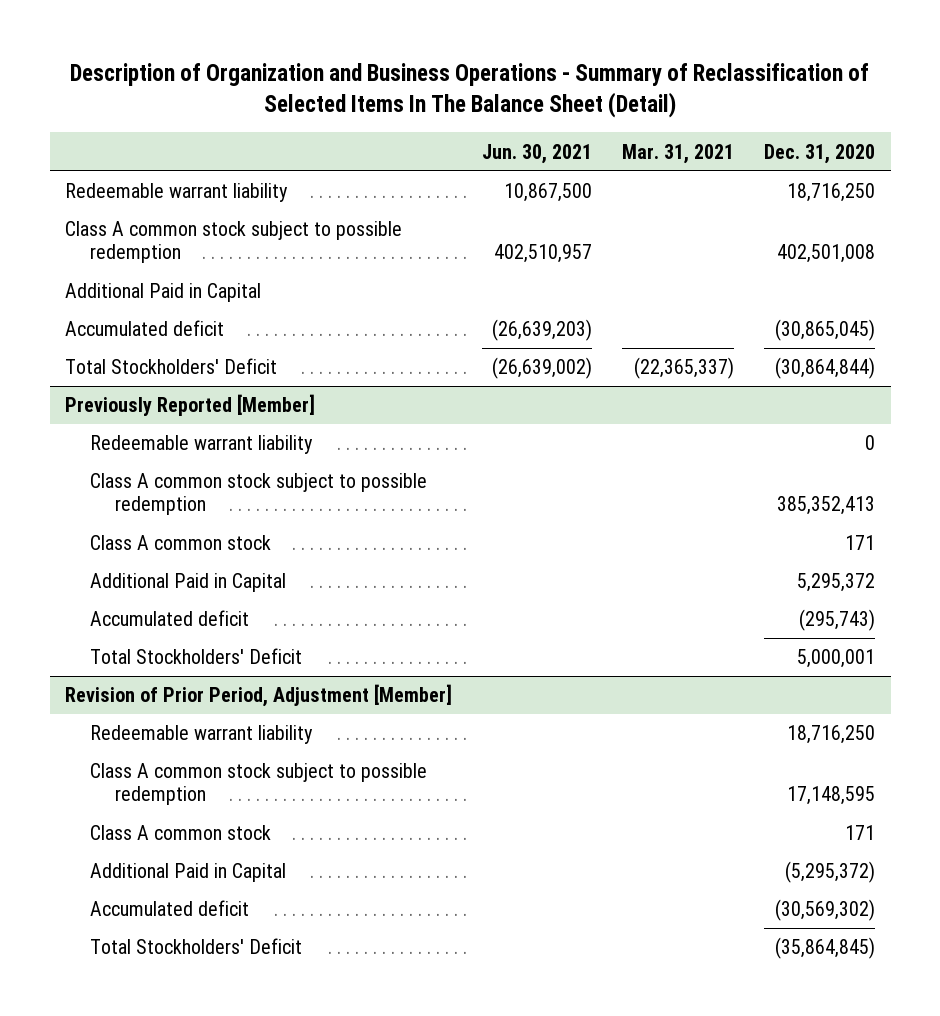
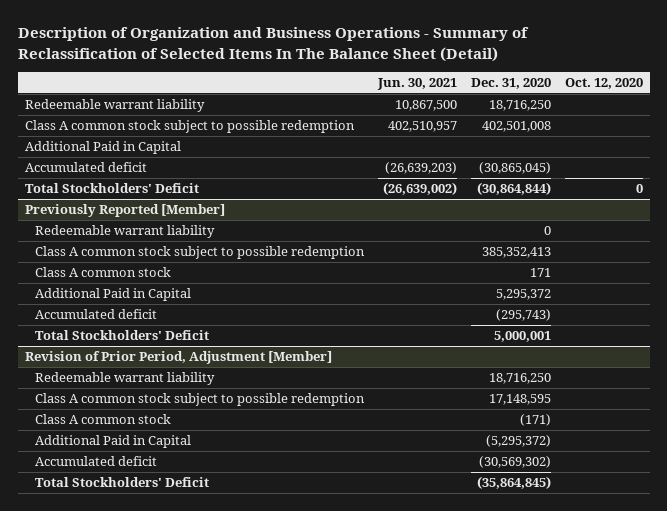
[622,143,735,164] Mar. 31, 2021 -> none
none -> [564,78,643,90] Oct. 12, 2020
[845,825,876,841] 171 -> [519,414,551,427] (171)

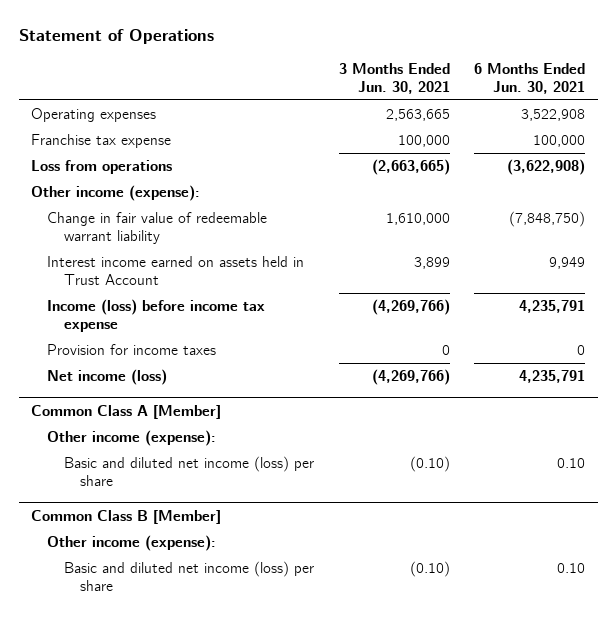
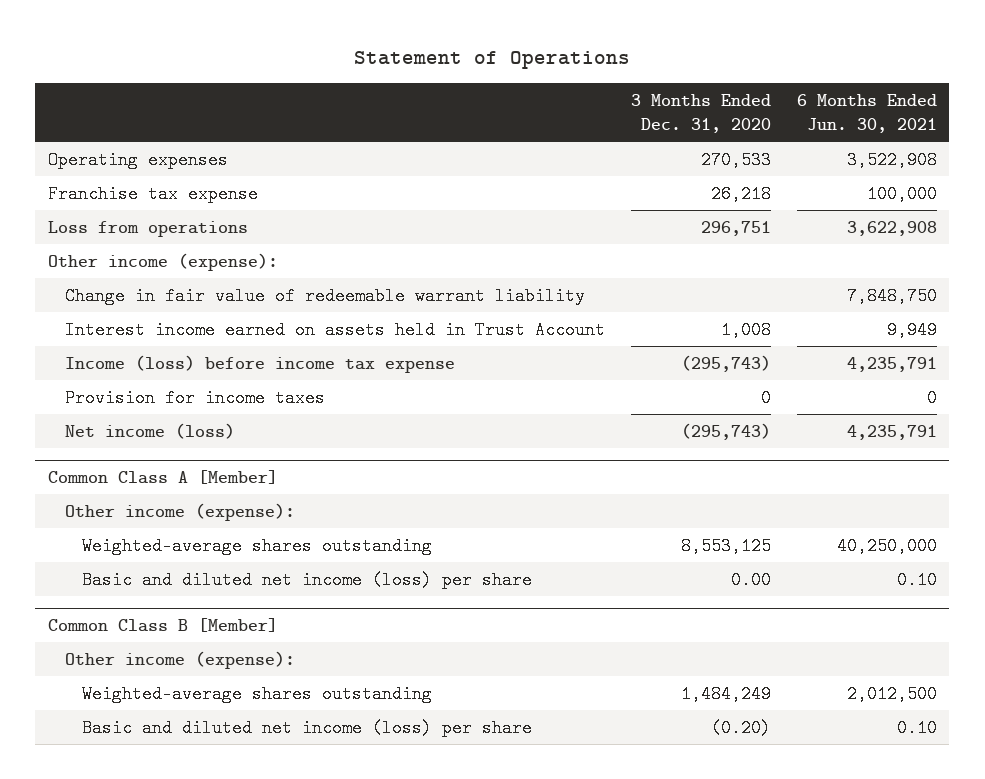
[338,62,450,94] 3 Months Ended Jun. 30, 2021 -> none
none -> [630,93,771,133] 3 Months Ended Dec. 31, 2020
[507,159,586,176] (3,622,908) -> [846,220,937,236] 3,622,908
[509,211,586,228] (7,848,750) -> [846,286,937,305] 7,848,750
none -> [82,536,433,555] Weighted-average shares outstanding
none -> [82,684,433,703] Weighted-average shares outstanding

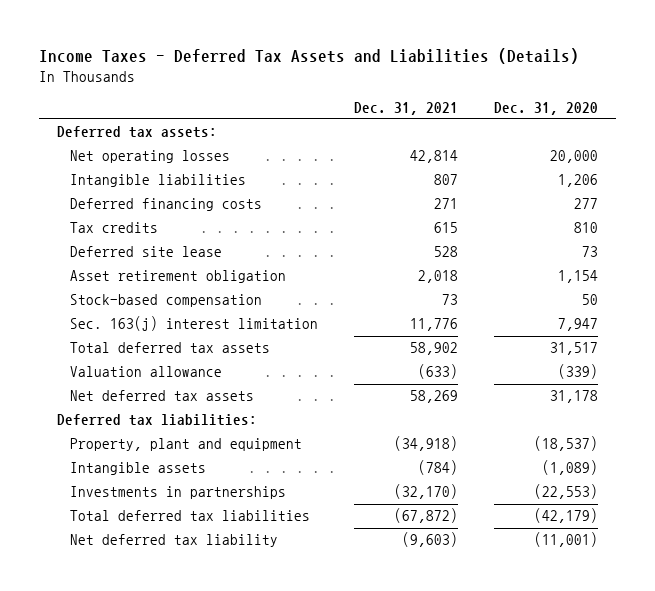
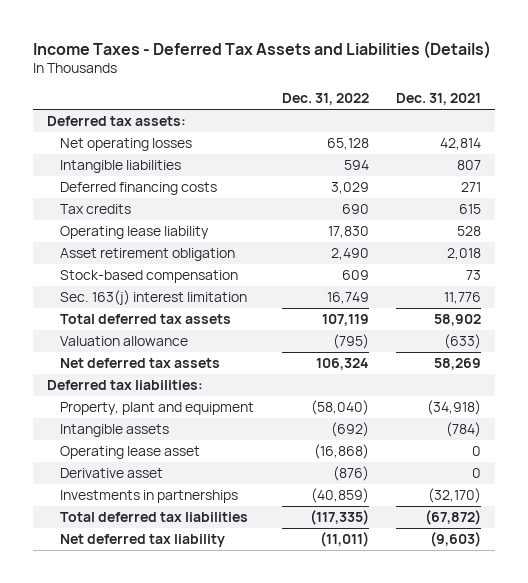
[494,101,599,115] Dec. 31, 2020 -> none
none -> [281,93,369,106] Dec. 31, 2022
[70,246,223,258] Deferred site lease -> [60,226,210,240] Operating lease liability
none -> [60,446,201,460] Operating lease asset
none -> [60,468,164,479] Derivative asset

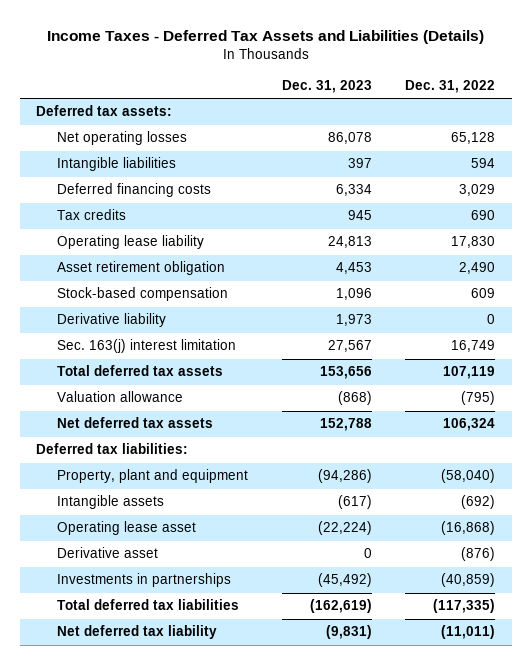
[396,93,482,106] Dec. 31, 2021 -> none
none -> [281,80,372,94] Dec. 31, 2023
none -> [57,313,167,328] Derivative liability

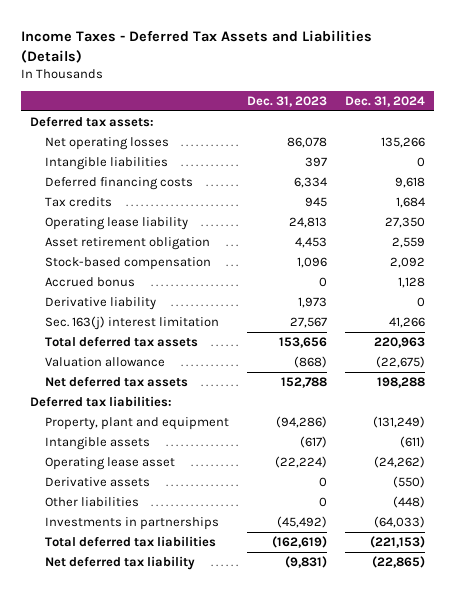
[404,80,495,94] Dec. 31, 2022 -> none
none -> [345,95,426,107] Dec. 31, 2024
none -> [45,277,136,288] Accrued bonus
[57,547,159,559] Derivative asset -> [45,477,151,488] Derivative assets
none -> [45,497,140,508] Other liabilities

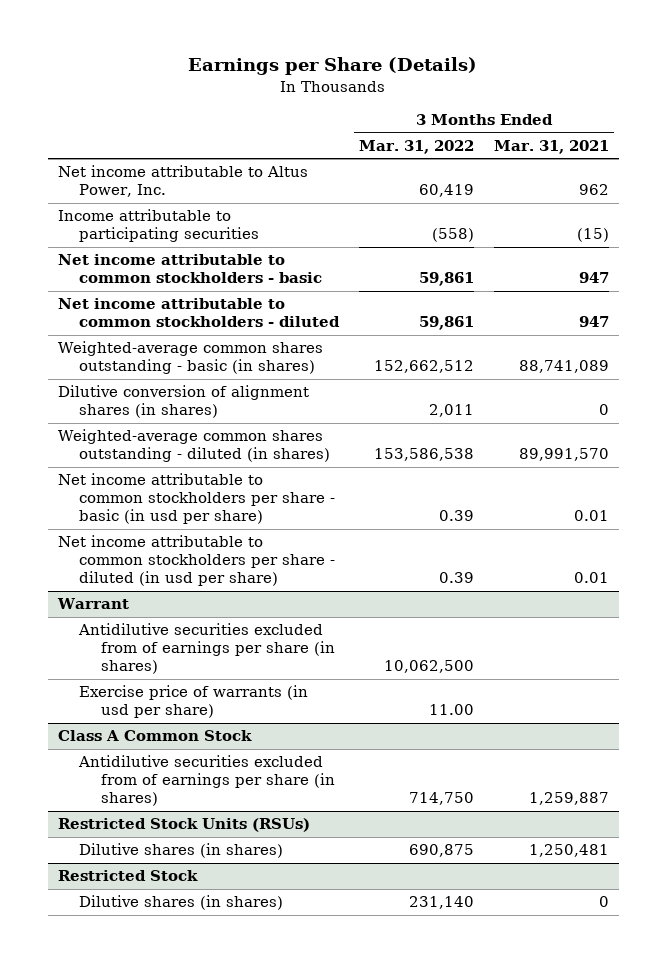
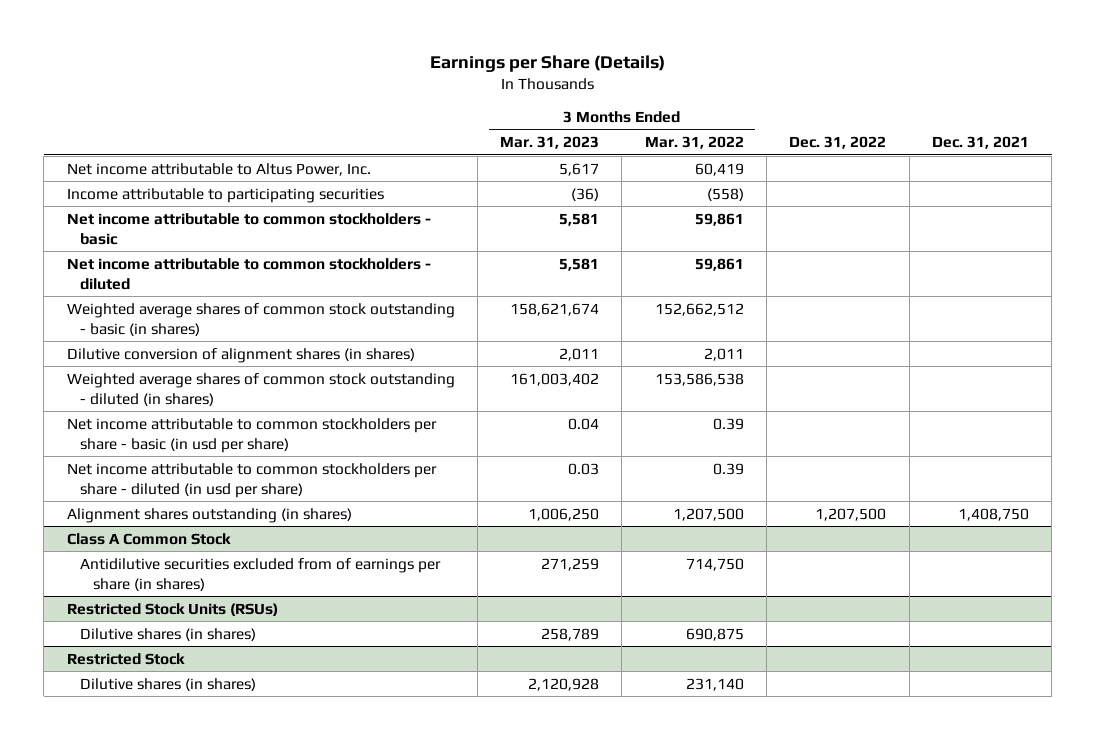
[493,139,609,154] Mar. 31, 2021 -> none
none -> [500,136,600,150] Mar. 31, 2023
none -> [789,136,887,150] Dec. 31, 2022
none -> [931,136,1029,150] Dec. 31, 2021
[57,341,323,375] Weighted-average common shares outstanding - basic (in shares) -> [66,302,455,336] Weighted average shares of common stock outstanding - basic (in shares)
[57,429,331,463] Weighted-average common shares outstanding - diluted (in shares) -> [66,372,455,406] Weighted average shares of common stock outstanding - diluted (in shares)
[56,598,129,610] Warrant -> none
[78,623,336,675] Antidilutive securities excluded from of earnings per share (in shares) -> none
[79,685,309,719] Exercise price of warrants (in usd per share) -> none
none -> [66,507,352,523] Alignment shares outstanding (in shares)

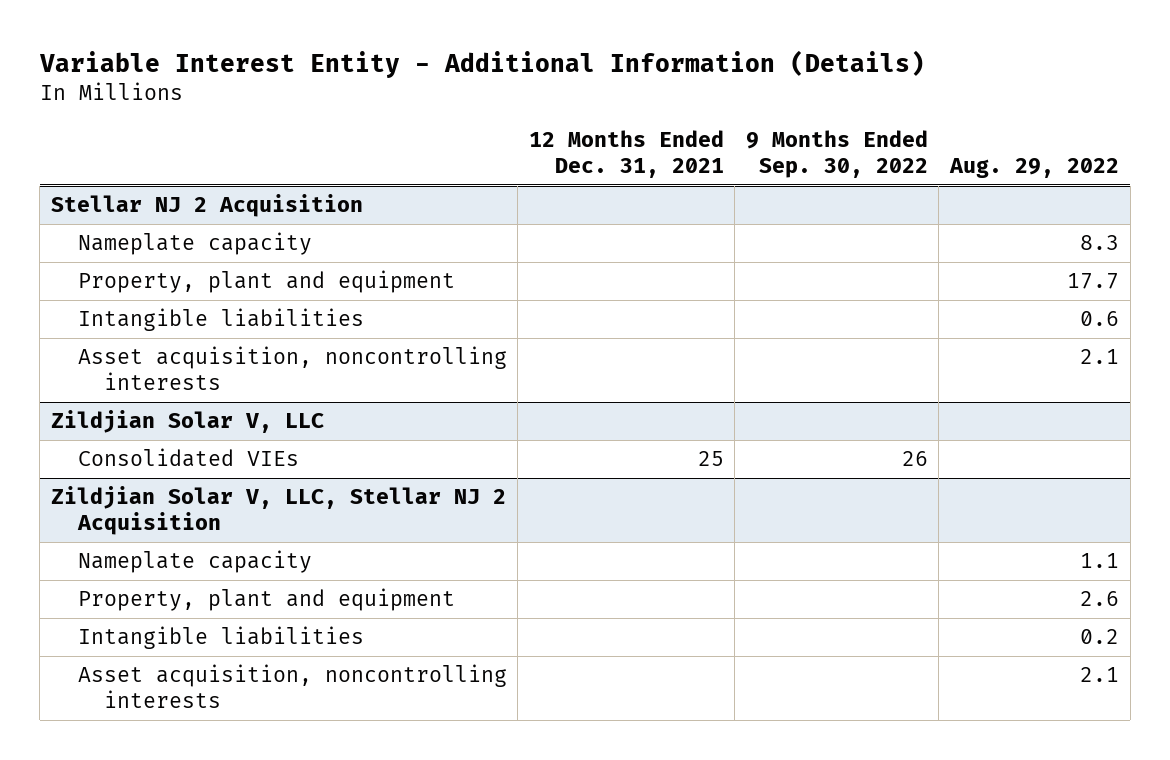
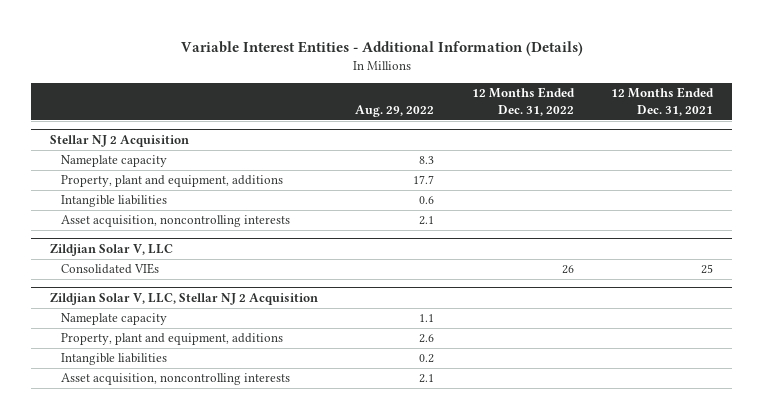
[38,49,925,78] Variable Interest Entity - Additional Information (Details) -> [180,40,583,56] Variable Interest Entities - Additional Information (Details)
[745,130,928,179] 9 Months Ended Sep. 30, 2022 -> none
none -> [471,87,575,117] 12 Months Ended Dec. 31, 2022
[77,270,455,294] Property, plant and equipment -> [60,175,283,188] Property, plant and equipment, additions
[77,588,455,612] Property, plant and equipment -> [60,333,283,346] Property, plant and equipment, additions

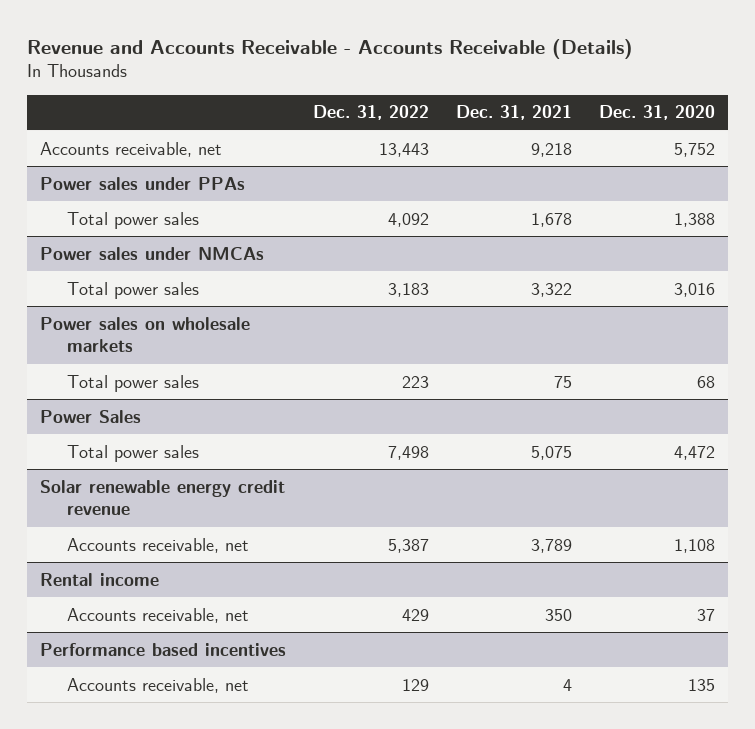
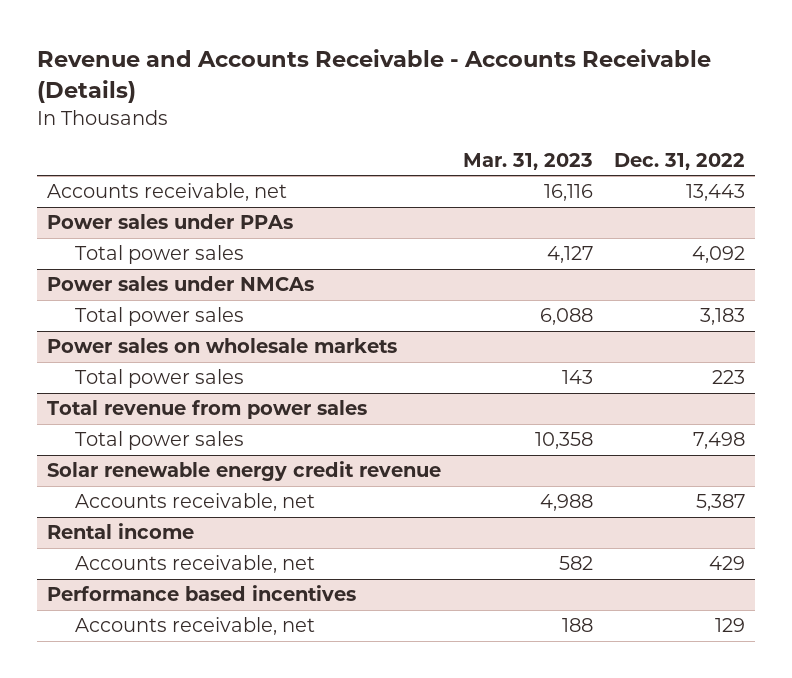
[455,105,572,121] Dec. 31, 2021 -> none
[598,105,715,121] Dec. 31, 2020 -> none
none -> [462,152,593,170] Mar. 31, 2023
[40,409,142,423] Power Sales -> [47,400,368,420] Total revenue from power sales

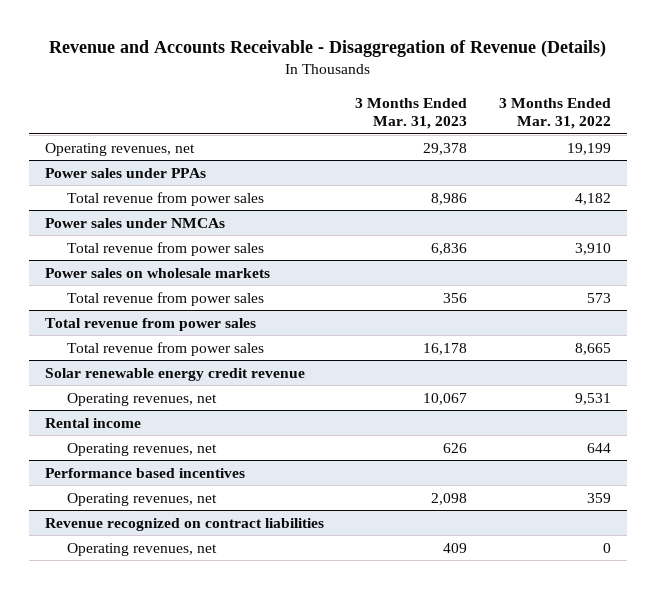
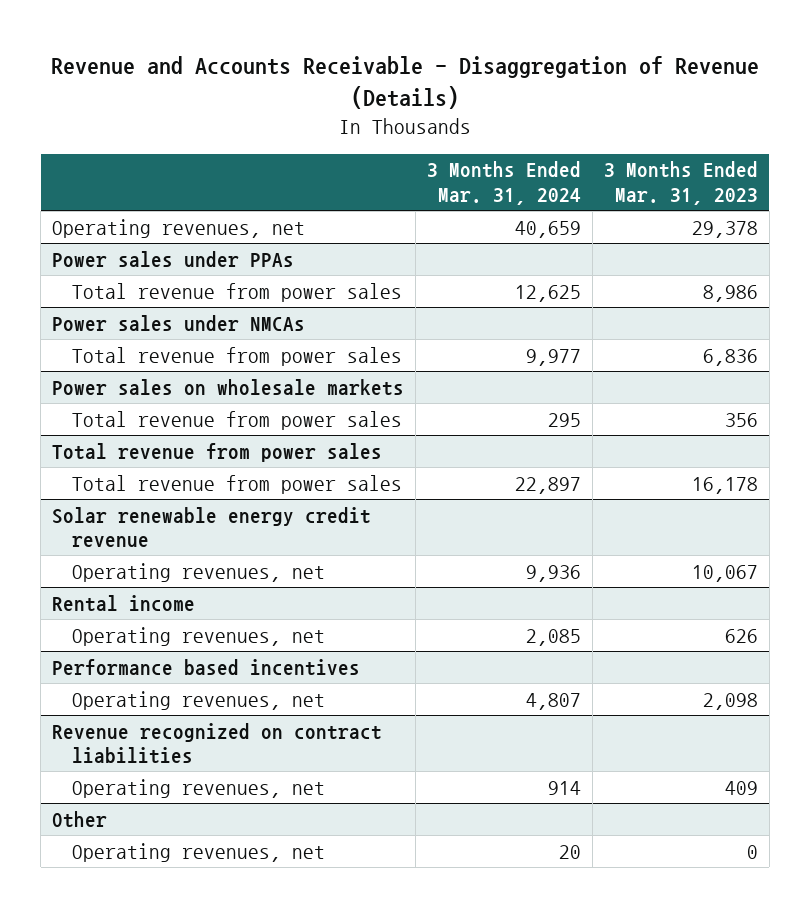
[498,97,611,130] 3 Months Ended Mar. 31, 2022 -> none
none -> [426,161,581,205] 3 Months Ended Mar. 31, 2024
none -> [52,810,108,828] Other
none -> [71,842,325,862] Operating revenues, net

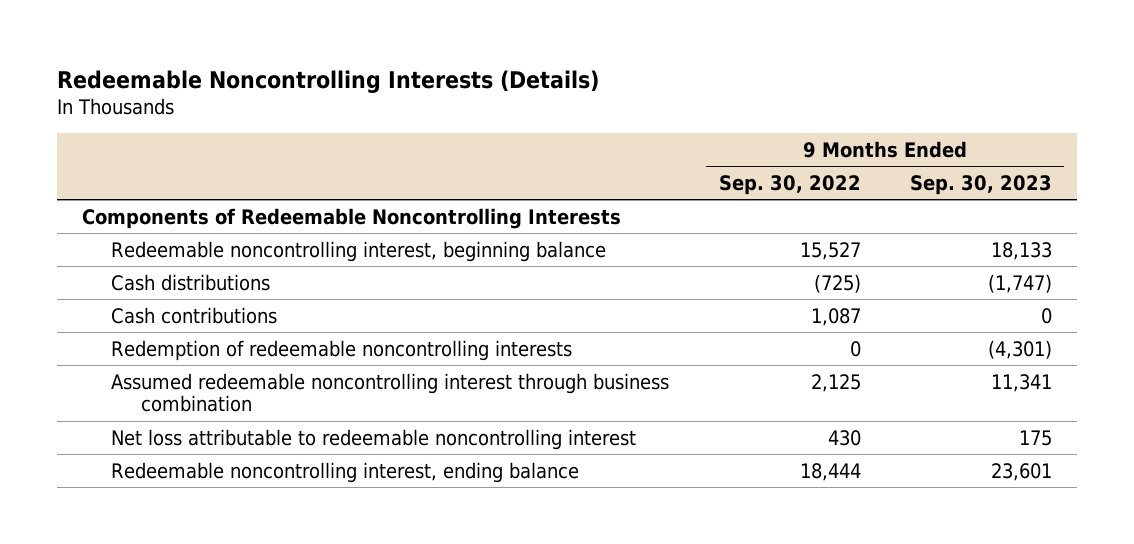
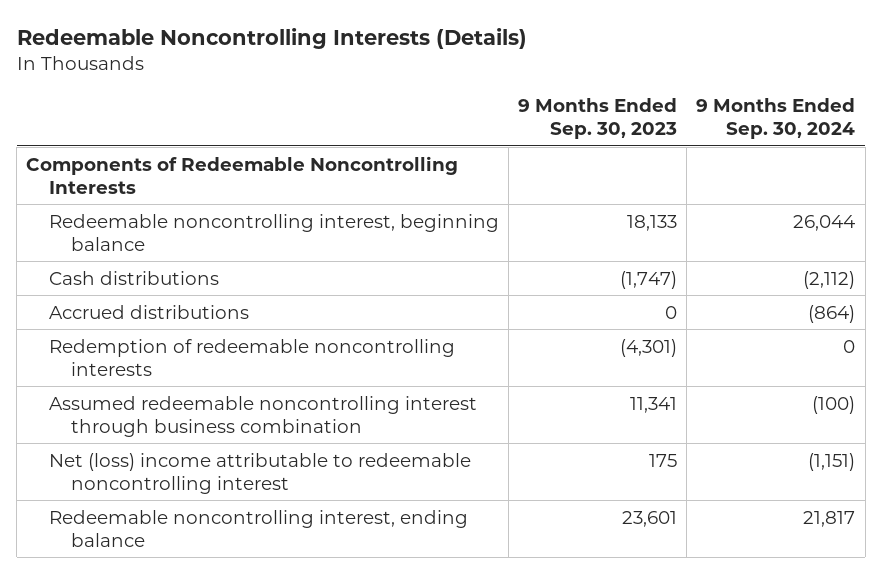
[718,174,861,195] Sep. 30, 2022 -> none
none -> [696,97,856,139] 9 Months Ended Sep. 30, 2024
[111,306,278,324] Cash contributions -> none
none -> [48,304,249,319] Accrued distributions
[111,428,637,450] Net loss attributable to redeemable noncontrolling interest -> [48,452,471,494] Net (loss) income attributable to redeemable noncontrolling interest

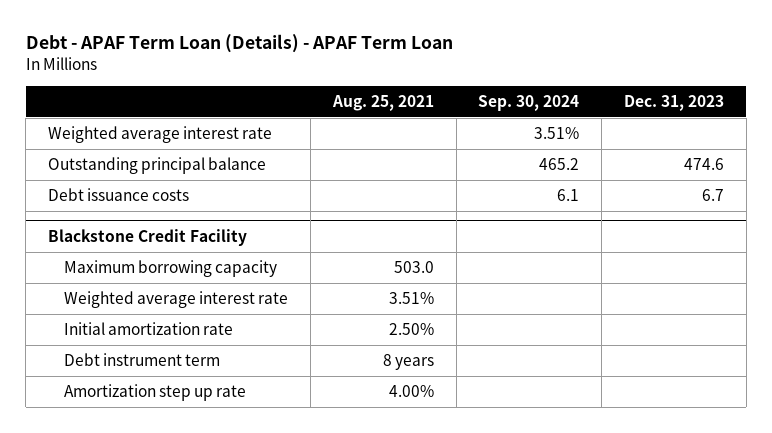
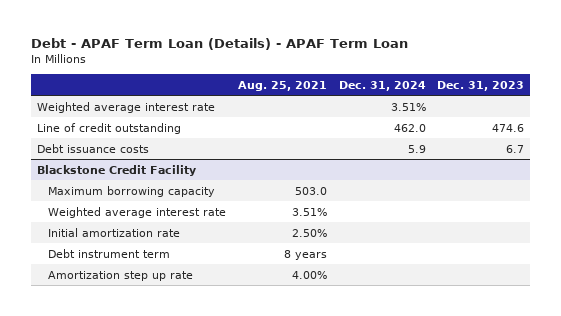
[478,94,580,111] Sep. 30, 2024 -> none
none -> [338,80,426,91] Dec. 31, 2024
[47,157,266,175] Outstanding principal balance -> [36,122,181,134] Line of credit outstanding

